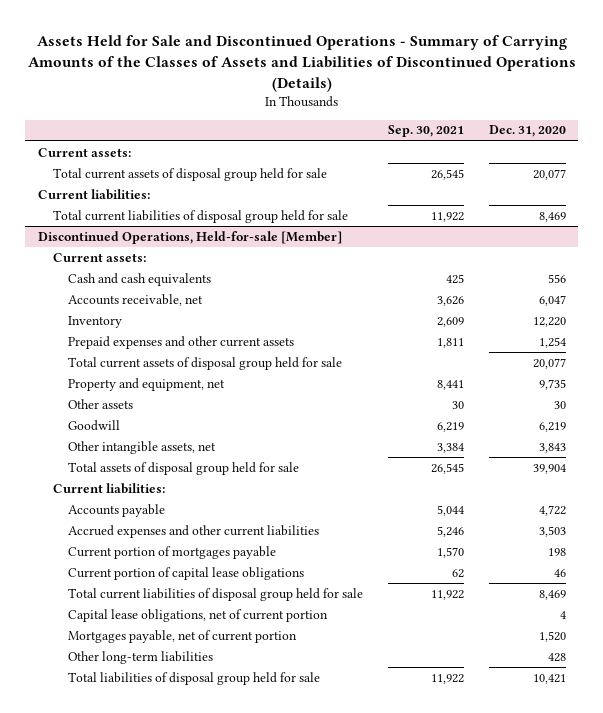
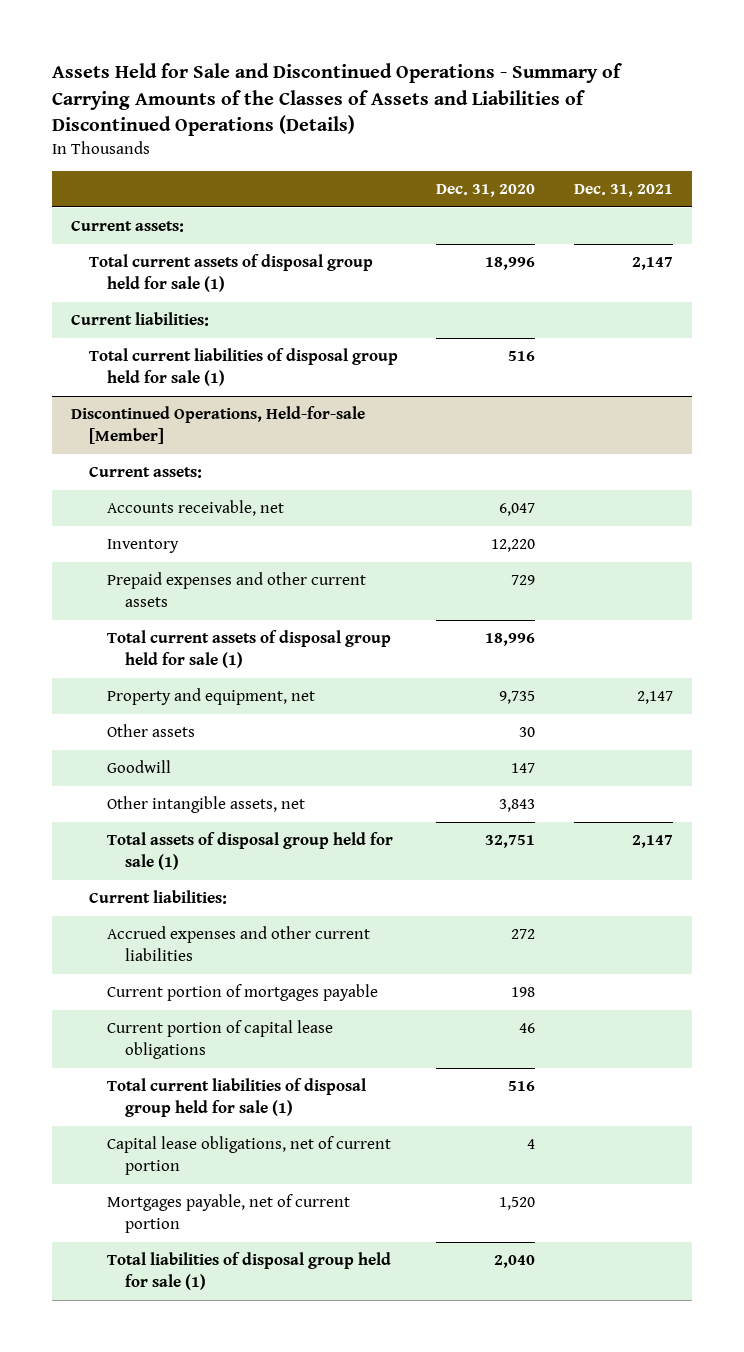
[387,125,464,138] Sep. 30, 2021 -> none
none -> [573,184,673,198] Dec. 31, 2021
[52,167,327,181] Total current assets of disposal group held for sale -> [88,254,373,293] Total current assets of disposal group held for sale (1)
[532,168,566,180] 20,077 -> [485,257,536,271] 18,996
[52,209,348,223] Total current liabilities of disposal group held for sale -> [88,348,398,387] Total current liabilities of disposal group held for sale (1)
[538,211,566,222] 8,469 -> [508,351,536,362] 516
[67,272,211,286] Cash and cash equivalents -> none
[538,336,566,348] 1,254 -> [511,575,536,586] 729
[67,356,342,370] Total current assets of disposal group held for sale -> [106,630,391,669] Total current assets of disposal group held for sale (1)
[532,357,566,369] 20,077 -> [485,633,536,647] 18,996
[538,421,566,432] 6,219 -> [511,763,536,774] 147
[67,461,299,475] Total assets of disposal group held for sale -> [106,832,393,871] Total assets of disposal group held for sale (1)
[532,463,566,474] 39,904 -> [485,835,536,849] 32,751
[67,503,165,517] Accounts payable -> none
[538,525,566,537] 3,503 -> [511,929,536,940] 272
[67,587,363,601] Total current liabilities of disposal group held for sale -> [106,1078,366,1118] Total current liabilities of disposal group held for sale (1)
[538,589,566,600] 8,469 -> [508,1081,536,1092] 516
[67,650,213,664] Other long-term liabilities -> none
[67,671,320,685] Total liabilities of disposal group held for sale -> [106,1252,391,1291] Total liabilities of disposal group held for sale (1)
[532,673,566,684] 10,421 -> [494,1255,536,1269] 2,040

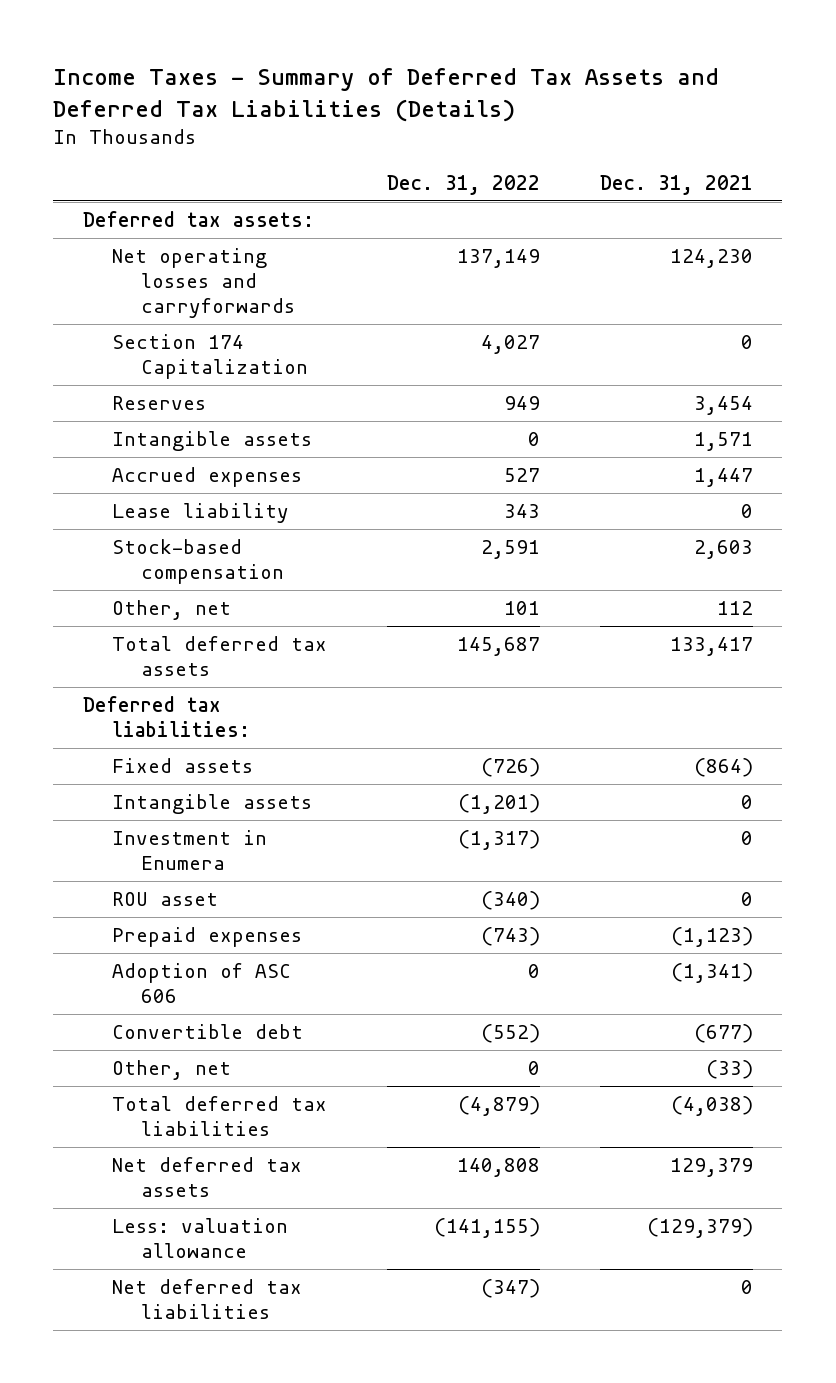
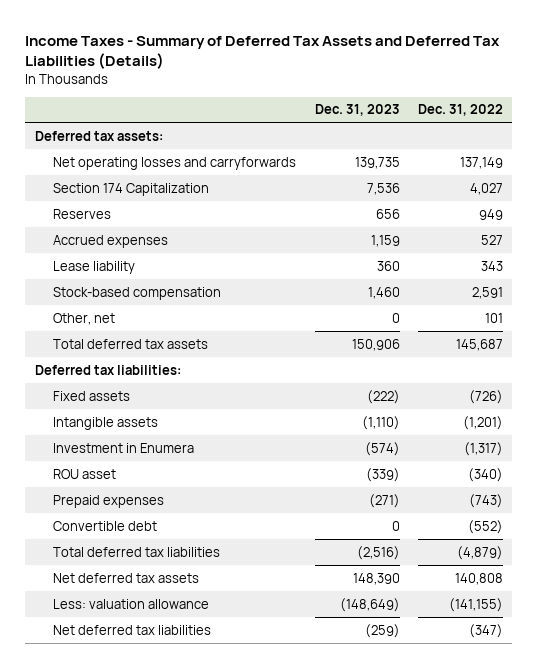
[599,174,753,195] Dec. 31, 2021 -> none
none -> [314,104,400,117] Dec. 31, 2023
[112,431,313,452] Intangible assets -> none
[112,963,292,1004] Adoption of ASC 606 -> none
[112,1060,232,1081] Other, net -> none

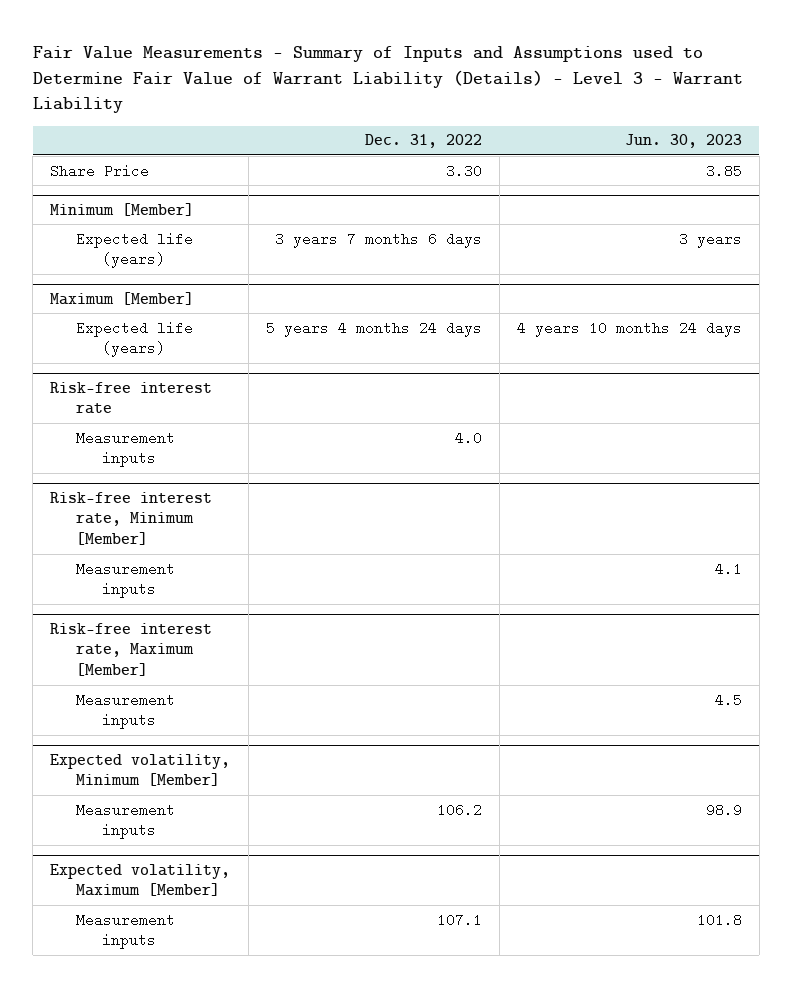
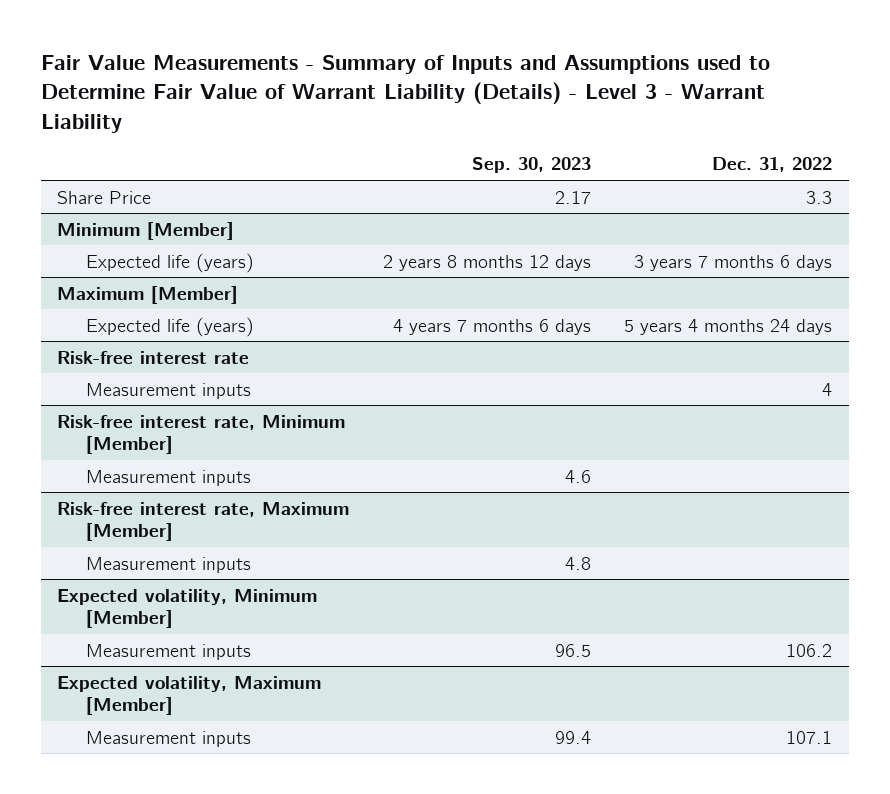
[624,134,742,149] Jun. 30, 2023 -> none
none -> [471,157,591,174] Sep. 30, 2023
[445,163,482,178] 3.30 -> [806,190,833,204] 3.3
[454,430,482,445] 4.0 -> [822,382,833,396] 4

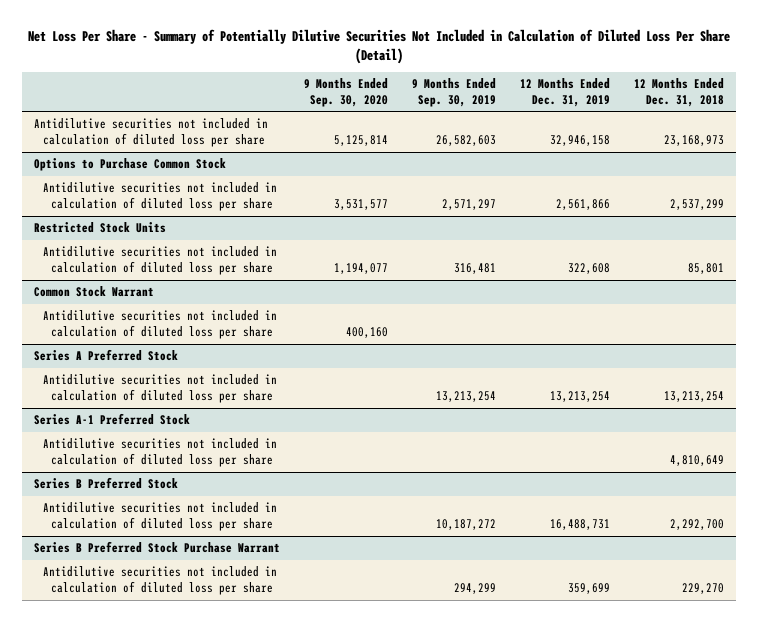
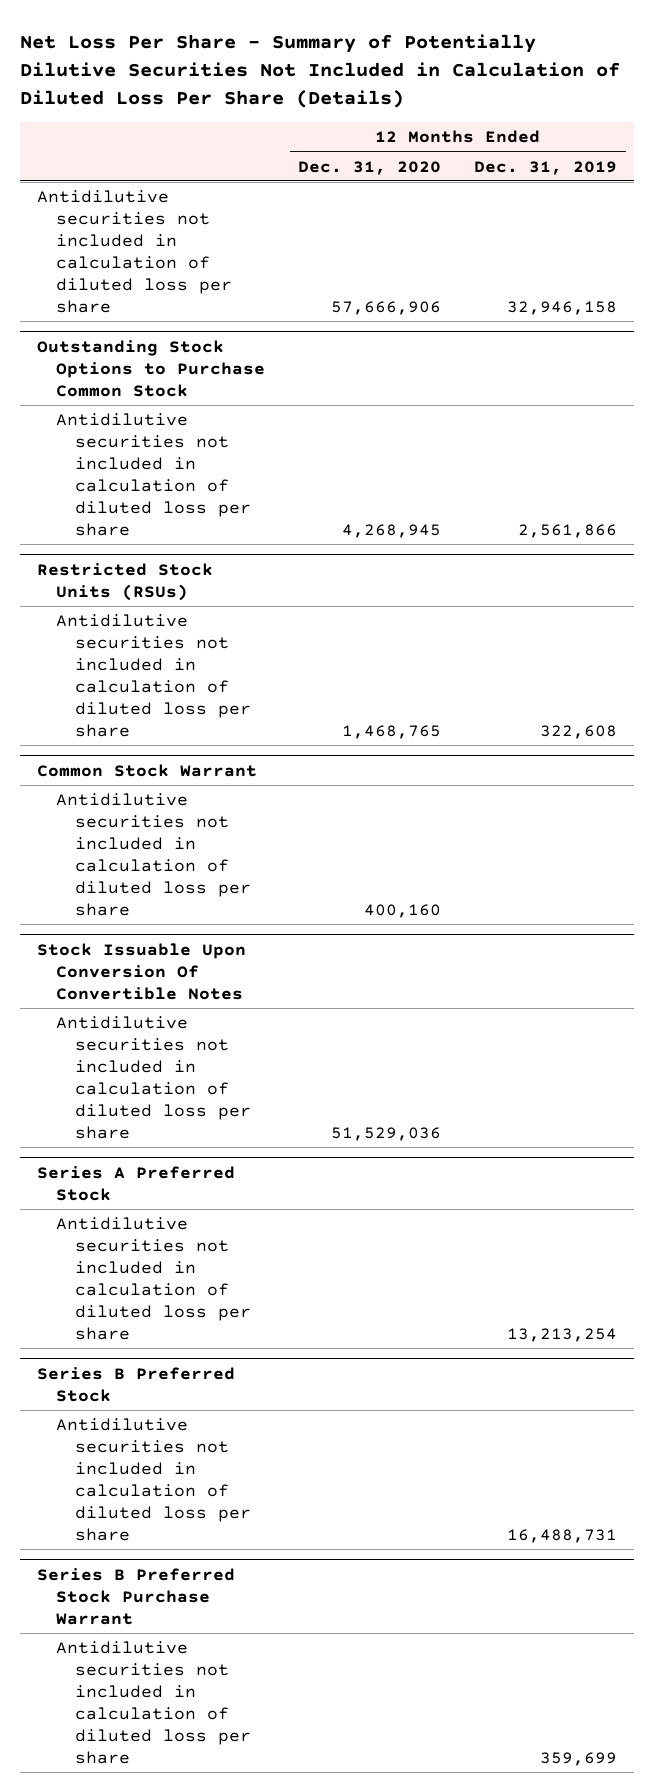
[27,28,730,64] Net Loss Per Share - Summary of Potentially Dilutive Securities Not Included in Calculation of Diluted Loss Per Share (Detail) -> [20,34,621,109] Net Loss Per Share - Summary of Potentially Dilutive Securities Not Included in Calculation of Diluted Loss Per Share (Details)
[303,78,388,107] 9 Months Ended Sep. 30, 2020 -> none
[411,78,496,107] 9 Months Ended Sep. 30, 2019 -> none
[634,78,725,107] 12 Months Ended Dec. 31, 2018 -> none
none -> [298,160,442,175] Dec. 31, 2020
[33,158,226,172] Options to Purchase Common Stock -> [36,339,265,397] Outstanding Stock Options to Purchase Common Stock
[33,222,166,234] Restricted Stock Units -> [36,562,213,601] Restricted Stock Units (RSUs)
none -> [36,942,246,1000] Stock Issuable Upon Conversion Of Convertible Notes
none -> [55,1015,251,1139] Antidilutive securities not included in calculation of diluted loss per share
[33,413,190,426] Series A-1 Preferred Stock -> none
[42,438,277,467] Antidilutive securities not included in calculation of diluted loss per share -> none

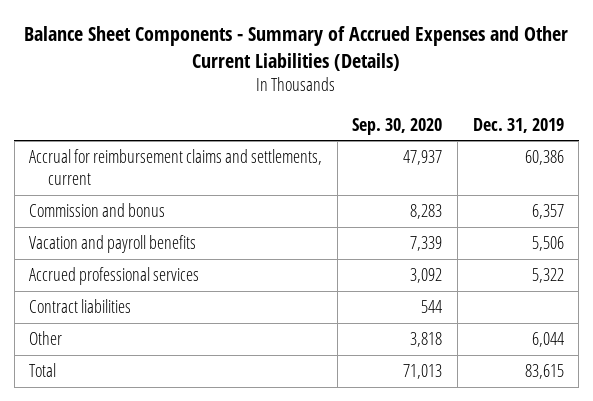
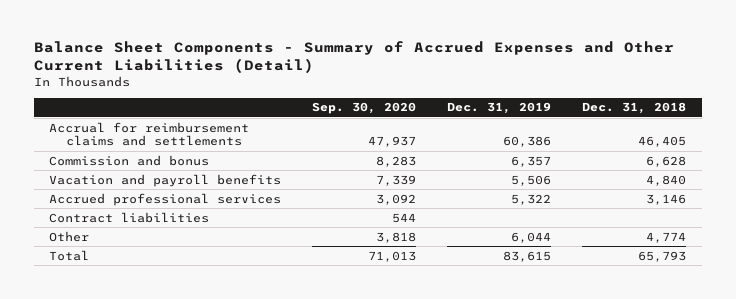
[24,25,569,71] Balance Sheet Components - Summary of Accrued Expenses and Other Current Liabilities (Details) -> [33,41,674,74] Balance Sheet Components - Summary of Accrued Expenses and Other Current Liabilities (Detail)
none -> [582,102,687,115] Dec. 31, 2018
[29,149,323,185] Accrual for reimbursement claims and settlements, current -> [49,121,250,147] Accrual for reimbursement claims and settlements

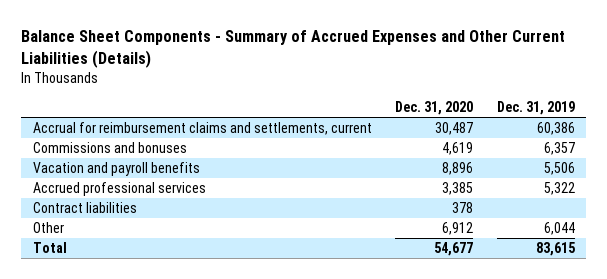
[33,41,674,74] Balance Sheet Components - Summary of Accrued Expenses and Other Current Liabilities (Detail) -> [20,30,565,68] Balance Sheet Components - Summary of Accrued Expenses and Other Current Liabilities (Details)
[312,102,417,115] Sep. 30, 2020 -> none
[582,102,687,115] Dec. 31, 2018 -> none
none -> [395,100,474,115] Dec. 31, 2020
[49,121,250,147] Accrual for reimbursement claims and settlements -> [32,122,372,136] Accrual for reimbursement claims and settlements, current
[49,154,210,166] Commission and bonus -> [32,142,187,154] Commissions and bonuses

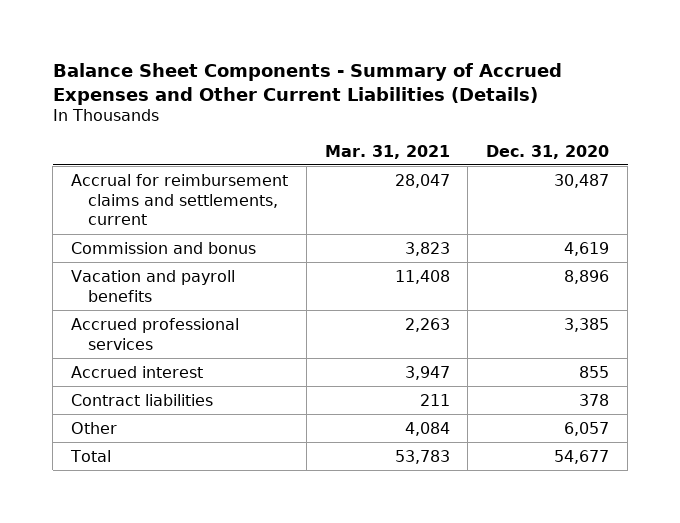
[496,100,575,115] Dec. 31, 2019 -> none
none -> [324,144,450,159] Mar. 31, 2021
[32,142,187,154] Commissions and bonuses -> [70,241,256,254] Commission and bonus
none -> [70,365,203,378] Accrued interest
[442,222,474,236] 6,912 -> [564,421,610,436] 6,057

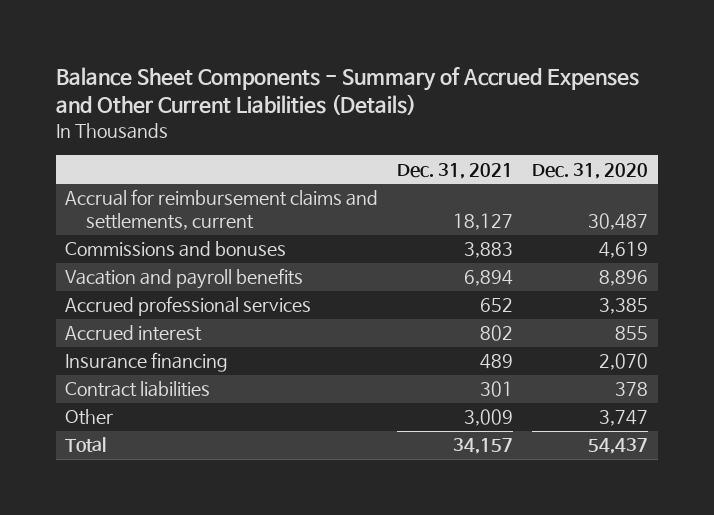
[324,144,450,159] Mar. 31, 2021 -> none
none -> [397,162,514,179] Dec. 31, 2021
[70,241,256,254] Commission and bonus -> [65,241,287,258] Commissions and bonuses
none -> [65,352,229,373] Insurance financing
[564,421,610,436] 6,057 -> [599,410,649,427] 3,747
[554,449,610,464] 54,677 -> [588,438,649,455] 54,437

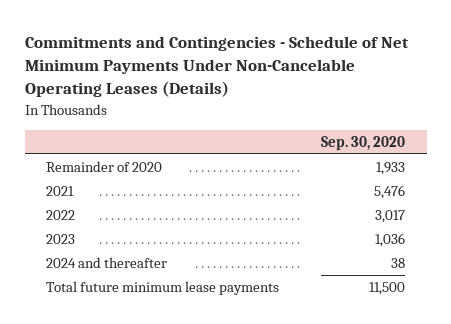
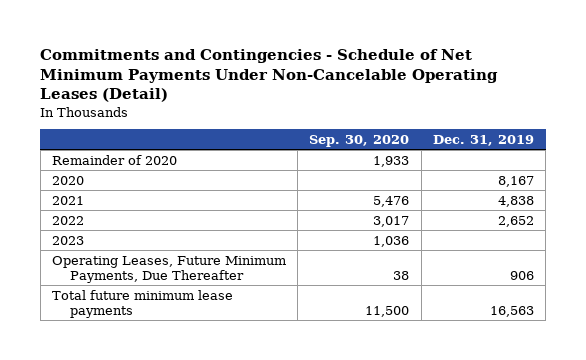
[24,35,409,98] Commitments and Contingencies - Schedule of Net Minimum Payments Under Non-Cancelable Operating Leases (Details) -> [40,48,499,103] Commitments and Contingencies - Schedule of Net Minimum Payments Under Non-Cancelable Operating Leases (Detail)
none -> [432,134,534,146] Dec. 31, 2019
none -> [51,175,84,185] 2020
[45,257,167,269] 2024 and thereafter -> [51,255,286,283] Operating Leases, Future Minimum Payments, Due Thereafter

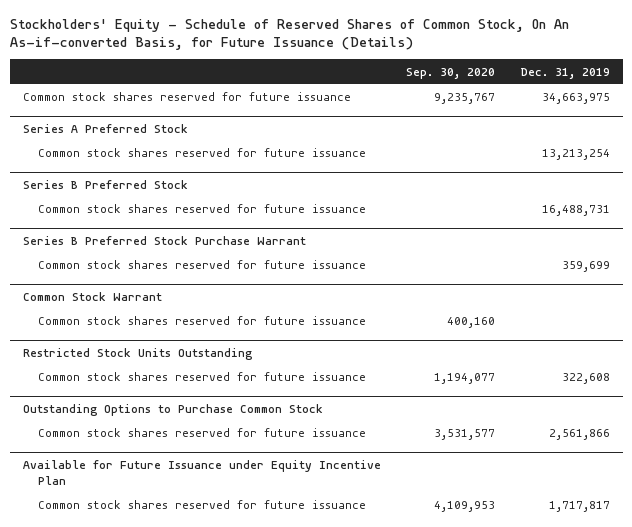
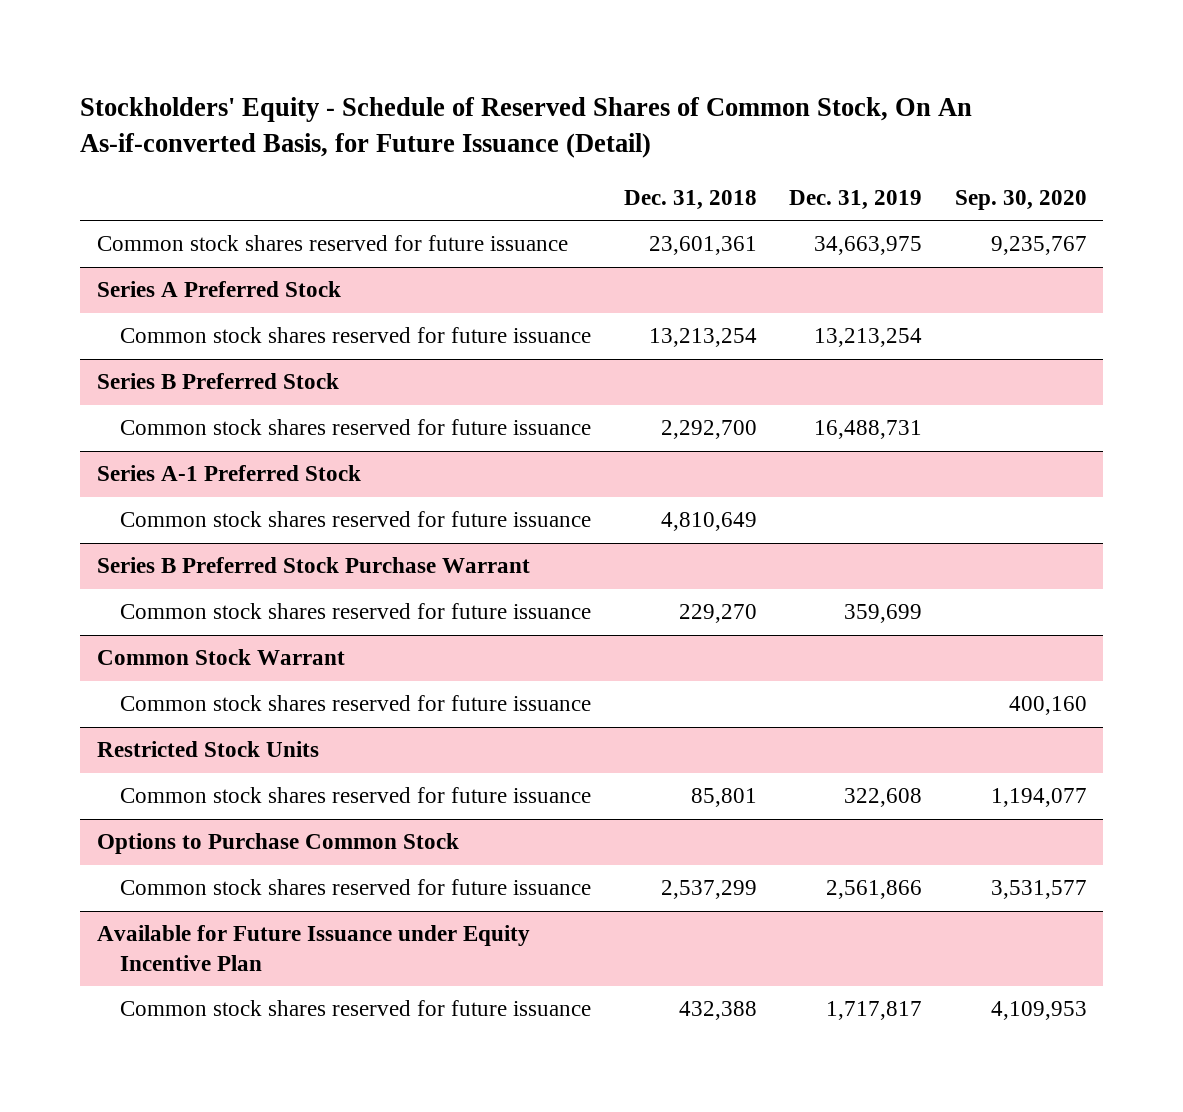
[9,18,569,51] Stockholders' Equity - Schedule of Reserved Shares of Common Stock, On An As-if-converted Basis, for Future Issuance (Details) -> [80,96,973,158] Stockholders' Equity - Schedule of Reserved Shares of Common Stock, On An As-if-converted Basis, for Future Issuance (Detail)
none -> [623,189,757,210] Dec. 31, 2018
none -> [96,465,361,482] Series A-1 Preferred Stock
none -> [119,511,591,528] Common stock shares reserved for future issuance
[22,348,253,361] Restricted Stock Units Outstanding -> [96,741,319,758] Restricted Stock Units
[22,404,323,417] Outstanding Options to Purchase Common Stock -> [96,833,459,855] Options to Purchase Common Stock

